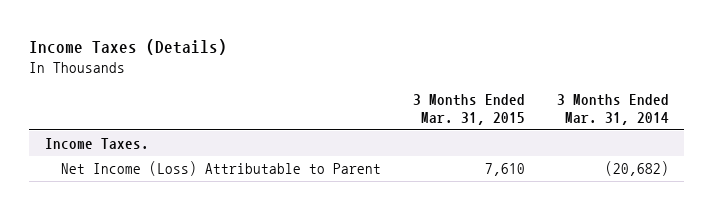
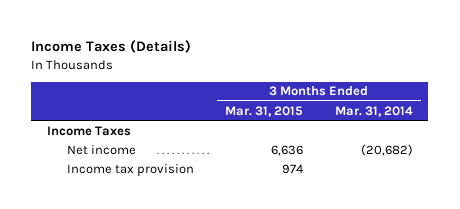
[45,138,150,150] Income Taxes. -> [47,125,132,136] Income Taxes
[61,161,382,177] Net Income (Loss) Attributable to Parent -> [66,144,136,155] Net income
[484,163,525,177] 7,610 -> [271,144,304,156] 6,636
none -> [66,163,194,177] Income tax provision

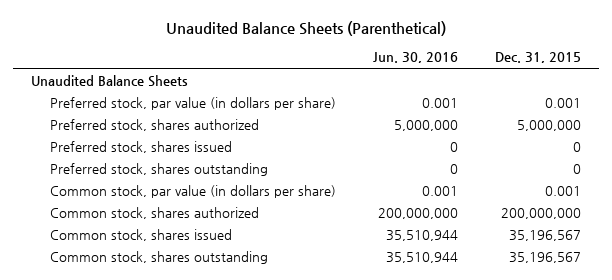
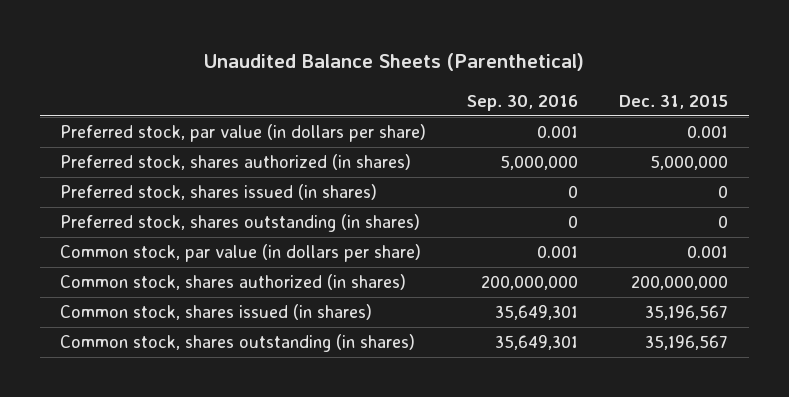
[372,52,458,64] Jun. 30, 2016 -> none
none -> [467,94,579,111] Sep. 30, 2016
[31,74,189,87] Unaudited Balance Sheets -> none
[49,118,259,131] Preferred stock, shares authorized -> [60,154,412,171] Preferred stock, shares authorized (in shares)
[49,140,232,153] Preferred stock, shares issued -> [60,184,378,201] Preferred stock, shares issued (in shares)
[49,162,268,176] Preferred stock, shares outstanding -> [60,214,421,233] Preferred stock, shares outstanding (in shares)
[49,206,259,219] Common stock, shares authorized -> [60,274,407,291] Common stock, shares authorized (in shares)
[49,228,232,241] Common stock, shares issued -> [60,304,373,321] Common stock, shares issued (in shares)
[49,250,268,264] Common stock, shares outstanding -> [60,334,416,353] Common stock, shares outstanding (in shares)

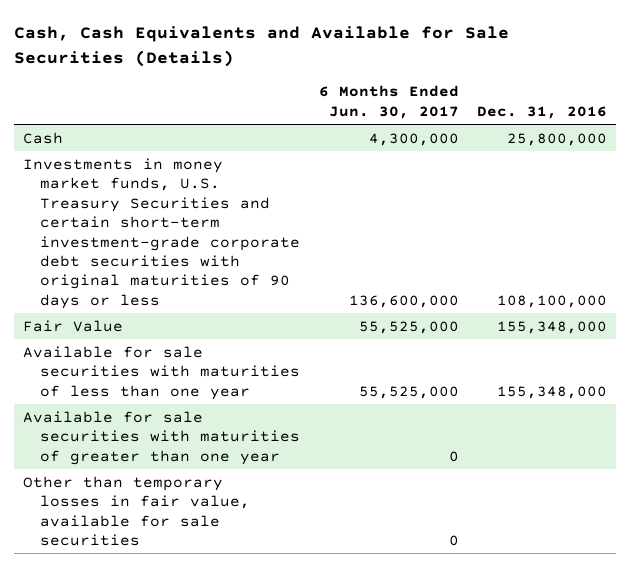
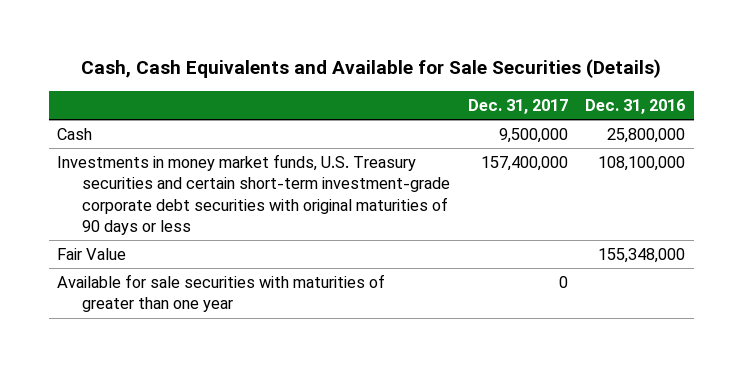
[318,85,459,119] 6 Months Ended Jun. 30, 2017 -> none
none -> [467,99,568,115] Dec. 31, 2017
[22,157,301,309] Investments in money market funds, U.S. Treasury Securities and certain short-term investment-grade corporate debt securities with original maturities of 90 days or less -> [57,153,451,236] Investments in money market funds, U.S. Treasury securities and certain short-term investment-grade corporate debt securities with original maturities of 90 days or less
[22,345,301,400] Available for sale securities with maturities of less than one year -> none
[22,475,251,547] Other than temporary losses in fair value, available for sale securities -> none

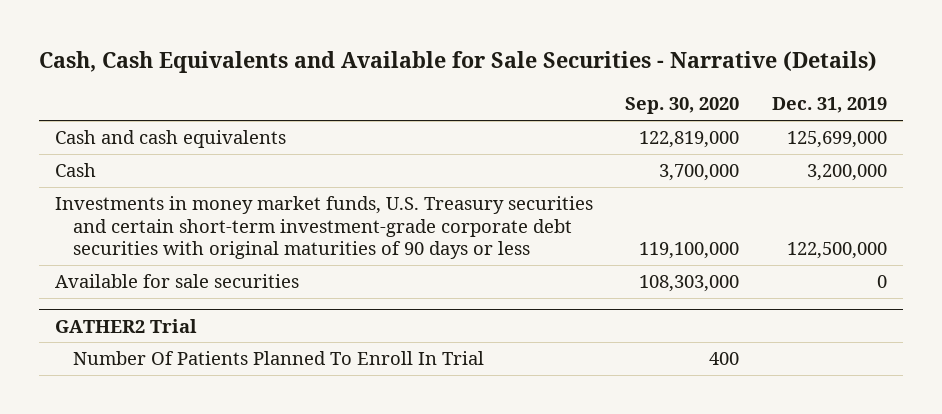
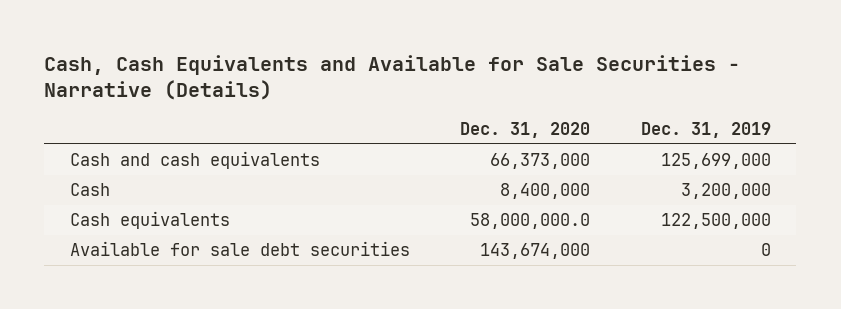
[625,97,740,115] Sep. 30, 2020 -> none
none -> [460,122,591,139] Dec. 31, 2020
[55,318,198,333] GATHER2 Trial -> none
[72,351,484,366] Number Of Patients Planned To Enroll In Trial -> none
[55,196,594,259] Investments in money market funds, U.S. Treasury securities and certain short-term investment-grade corporate debt securities with original maturities of 90 days or less -> [69,211,230,230] Cash equivalents
[55,274,300,289] Available for sale securities -> [69,241,410,257] Available for sale debt securities

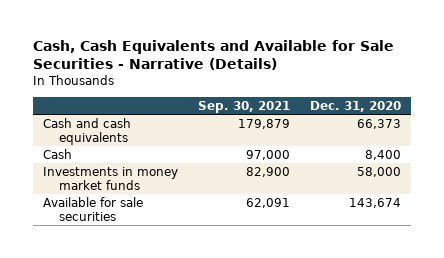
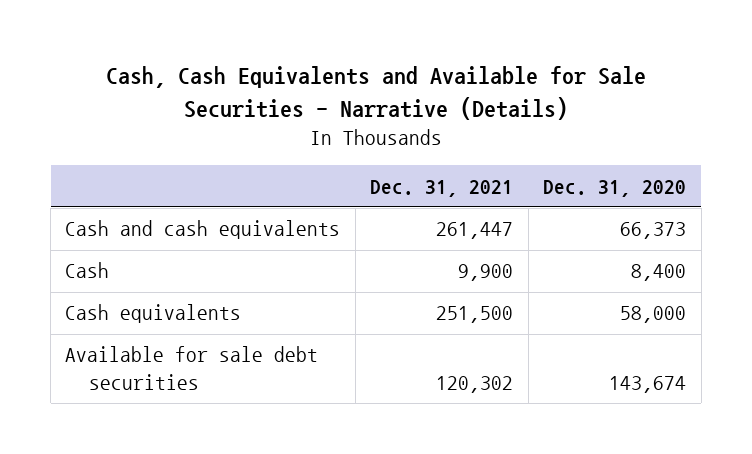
[197,100,290,113] Sep. 30, 2021 -> none
none -> [370,179,514,197] Dec. 31, 2021
[42,166,178,190] Investments in money market funds -> [65,304,242,324] Cash equivalents
[42,196,143,221] Available for sale securities -> [65,346,319,390] Available for sale debt securities

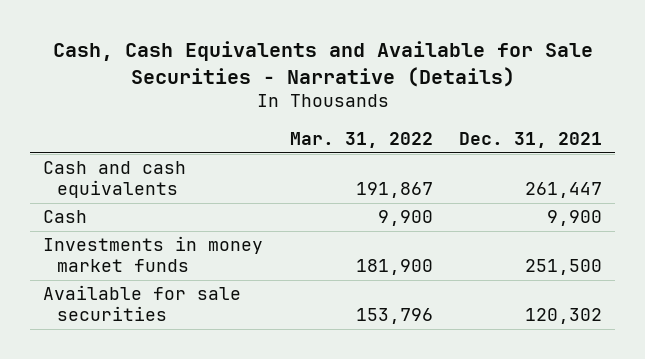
[543,179,687,197] Dec. 31, 2020 -> none
none -> [289,131,433,148] Mar. 31, 2022
[65,304,242,324] Cash equivalents -> [43,236,264,272] Investments in money market funds
[65,346,319,390] Available for sale debt securities -> [43,285,242,321] Available for sale securities

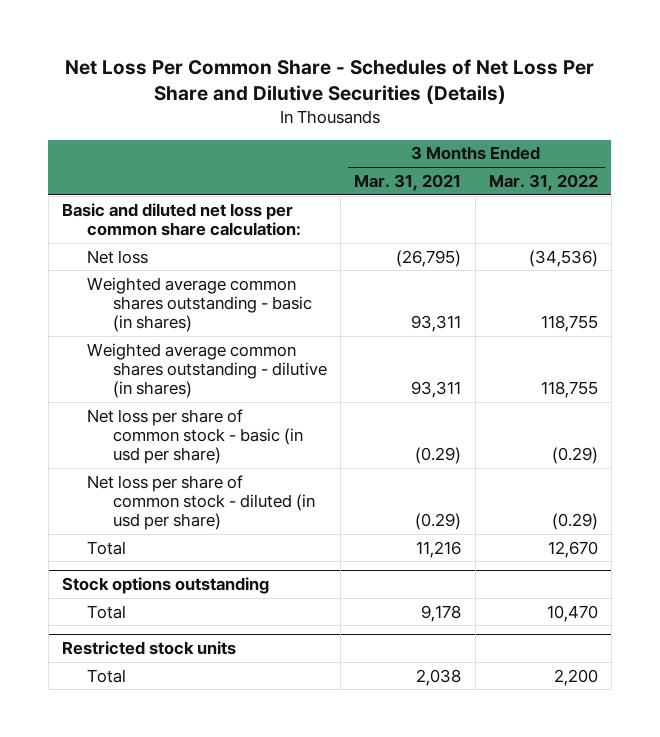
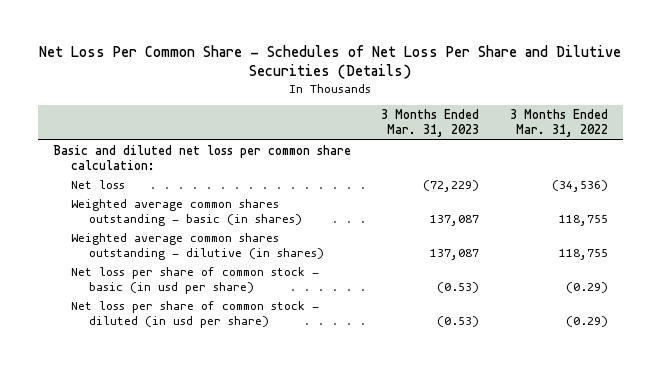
[354,173,462,191] Mar. 31, 2021 -> none
none -> [381,109,480,138] 3 Months Ended Mar. 31, 2023
[87,540,127,555] Total -> none
[61,577,269,595] Stock options outstanding -> none
[87,604,127,619] Total -> none
[61,641,236,656] Restricted stock units -> none
[87,668,127,683] Total -> none

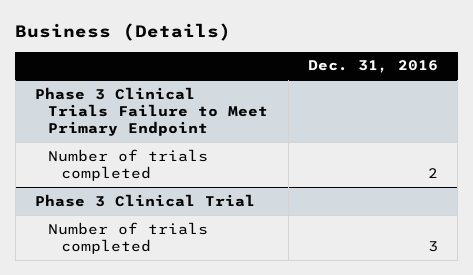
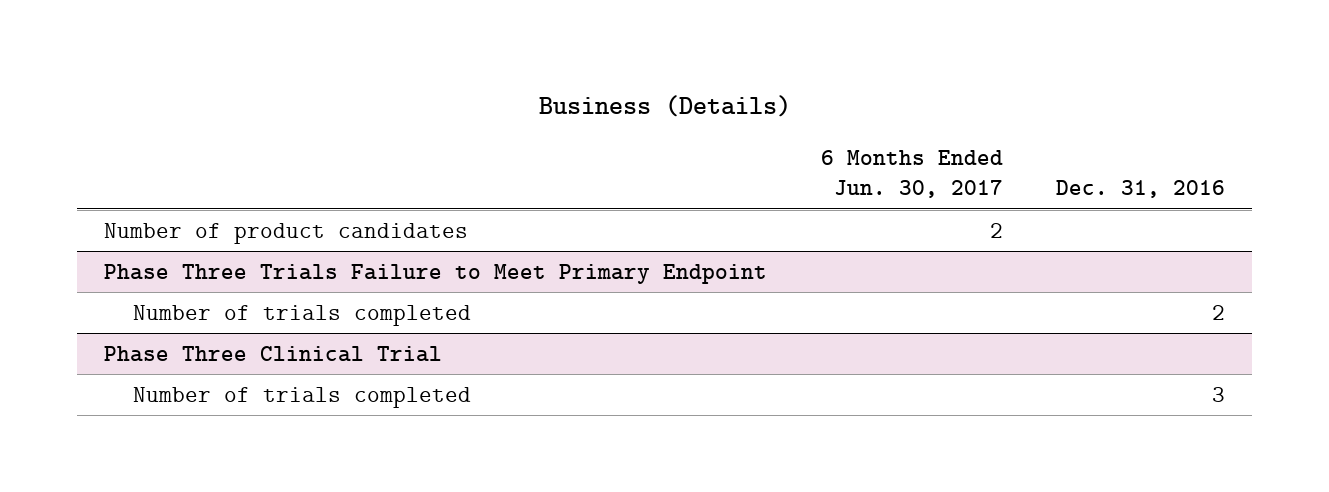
none -> [820,150,1003,199] 6 Months Ended Jun. 30, 2017
none -> [103,222,468,244] Number of product candidates
[35,86,269,136] Phase 3 Clinical Trials Failure to Meet Primary Endpoint -> [103,263,767,284] Phase Three Trials Failure to Meet Primary Endpoint
[35,193,256,207] Phase 3 Clinical Trial -> [103,345,442,362] Phase Three Clinical Trial

